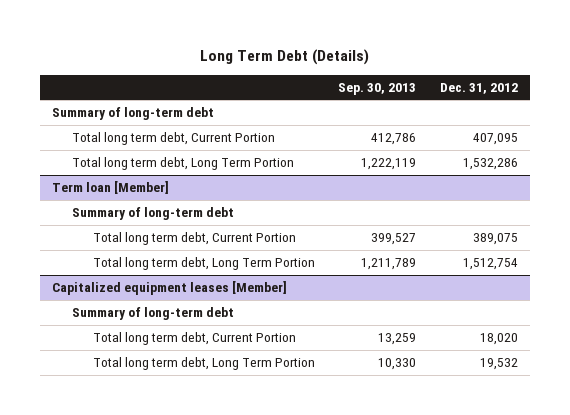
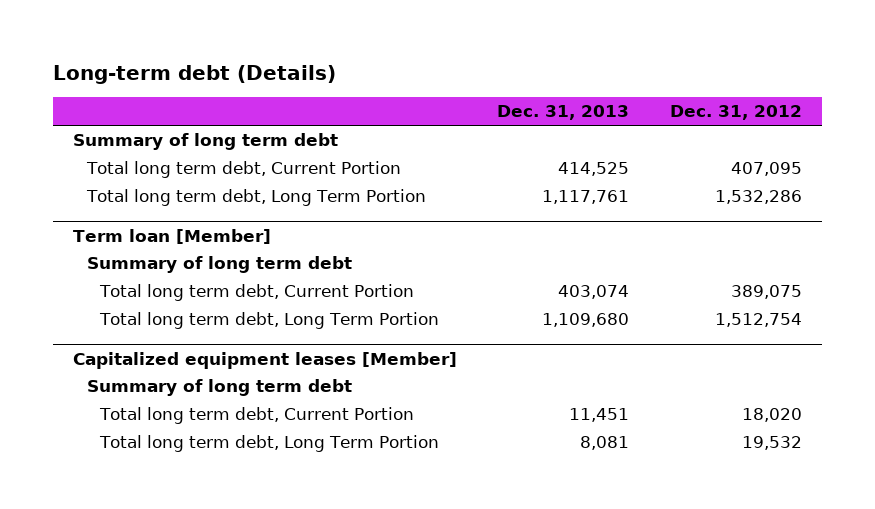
[199,48,369,65] Long Term Debt (Details) -> [52,64,336,84] Long-term debt (Details)
[338,82,417,95] Sep. 30, 2013 -> none
none -> [497,105,630,121] Dec. 31, 2013
[51,107,214,121] Summary of long-term debt -> [73,133,339,151] Summary of long term debt
[72,207,235,221] Summary of long-term debt -> [86,256,352,274] Summary of long term debt
[72,307,235,321] Summary of long-term debt -> [86,379,352,397] Summary of long term debt

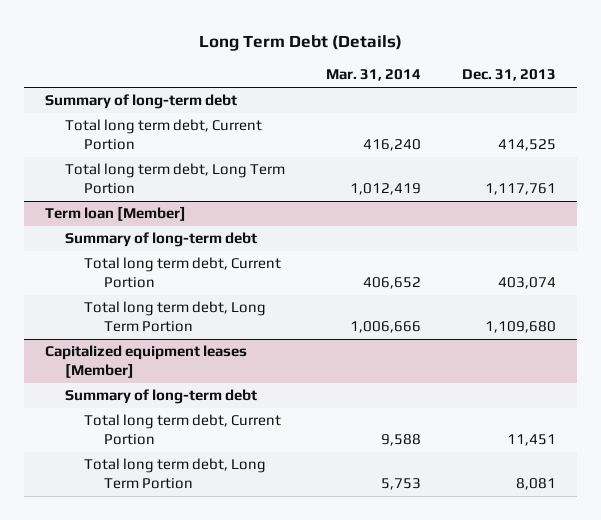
[52,64,336,84] Long-term debt (Details) -> [198,35,402,52] Long Term Debt (Details)
[669,105,802,121] Dec. 31, 2012 -> none
none -> [325,69,421,82] Mar. 31, 2014
[73,133,339,151] Summary of long term debt -> [44,94,237,110] Summary of long-term debt
[86,256,352,274] Summary of long term debt -> [64,232,257,248] Summary of long-term debt
[86,379,352,397] Summary of long term debt -> [64,389,257,405] Summary of long-term debt

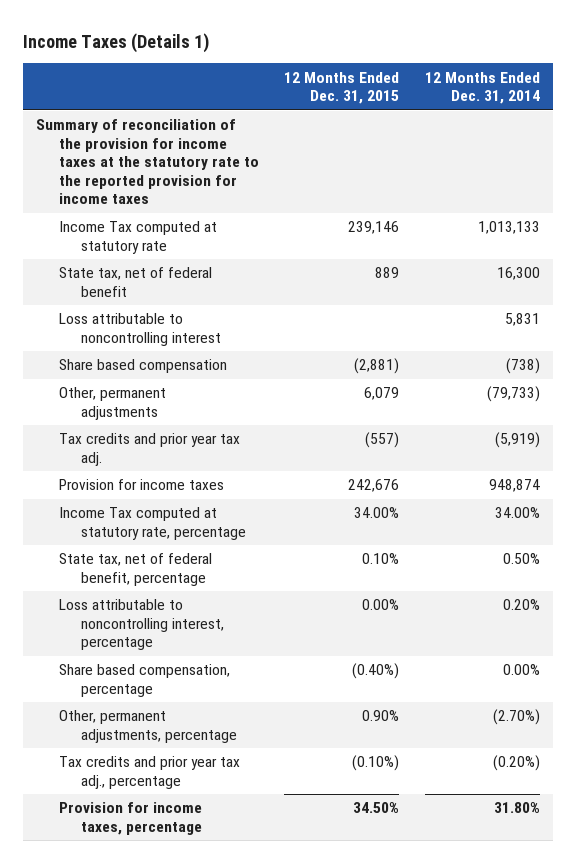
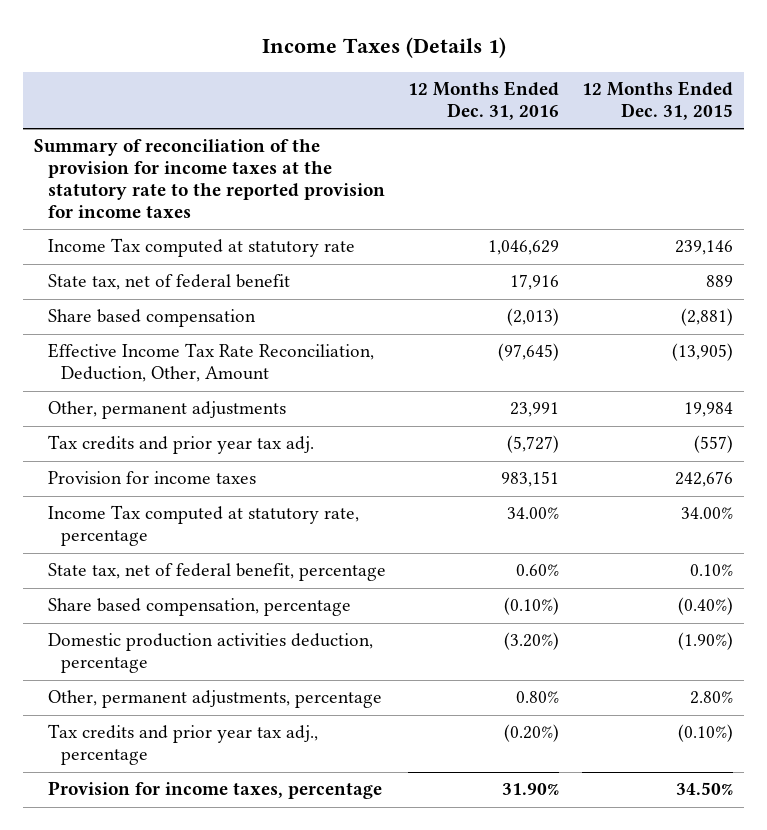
[424,71,540,105] 12 Months Ended Dec. 31, 2014 -> none
none -> [408,81,560,121] 12 Months Ended Dec. 31, 2016
[58,313,222,346] Loss attributable to noncontrolling interest -> none
none -> [47,343,374,383] Effective Income Tax Rate Reconciliation, Deduction, Other, Amount
[364,387,400,401] 6,079 -> [683,402,733,418] 19,984
[58,599,225,651] Loss attributable to noncontrolling interest, percentage -> none
none -> [47,633,373,674] Domestic production activities deduction, percentage
[362,710,400,722] 0.90% -> [689,691,733,705] 2.80%

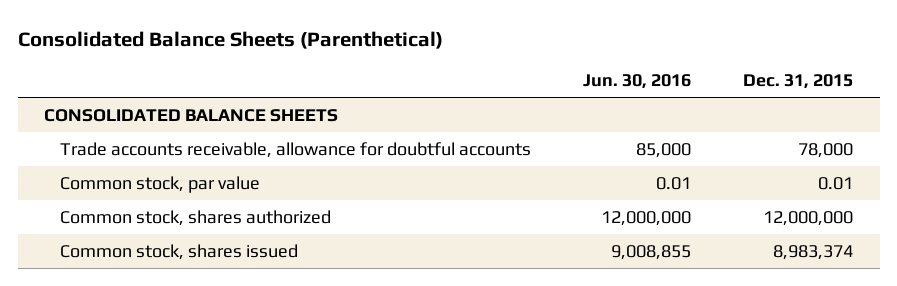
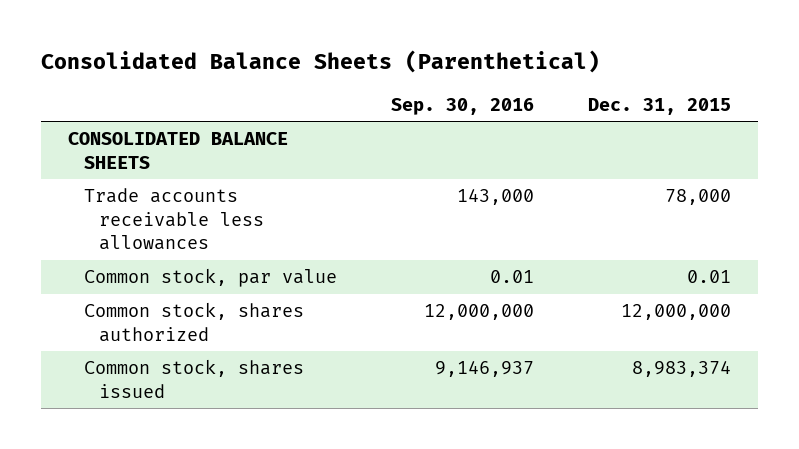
[583,74,692,90] Jun. 30, 2016 -> none
none -> [390,97,534,115] Sep. 30, 2016
[59,141,531,158] Trade accounts receivable, allowance for doubtful accounts -> [83,188,264,251] Trade accounts receivable less allowances

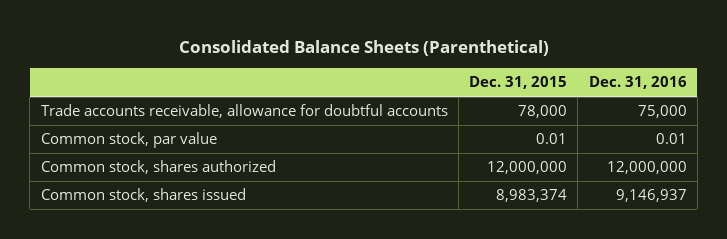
[390,97,534,115] Sep. 30, 2016 -> none
none -> [588,76,687,90] Dec. 31, 2016
[68,132,289,169] CONSOLIDATED BALANCE SHEETS -> none
[83,188,264,251] Trade accounts receivable less allowances -> [40,104,448,119] Trade accounts receivable, allowance for doubtful accounts

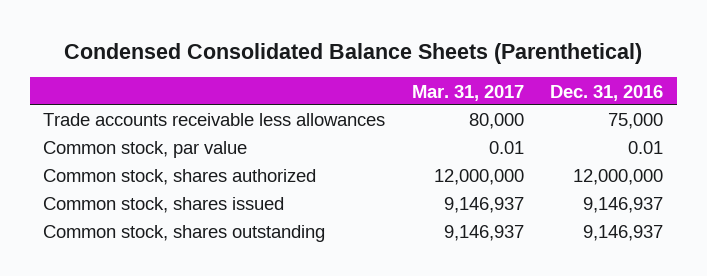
[178,40,549,57] Consolidated Balance Sheets (Parenthetical) -> [64,42,643,64] Condensed Consolidated Balance Sheets (Parenthetical)
[469,76,568,90] Dec. 31, 2015 -> none
none -> [411,84,524,101] Mar. 31, 2017
[40,104,448,119] Trade accounts receivable, allowance for doubtful accounts -> [43,113,386,127] Trade accounts receivable less allowances
none -> [43,225,326,243] Common stock, shares outstanding

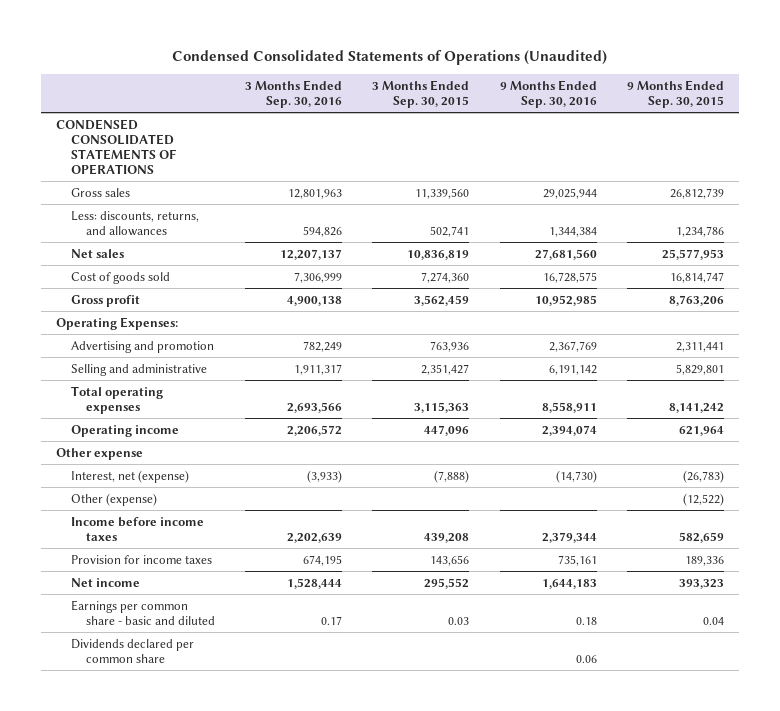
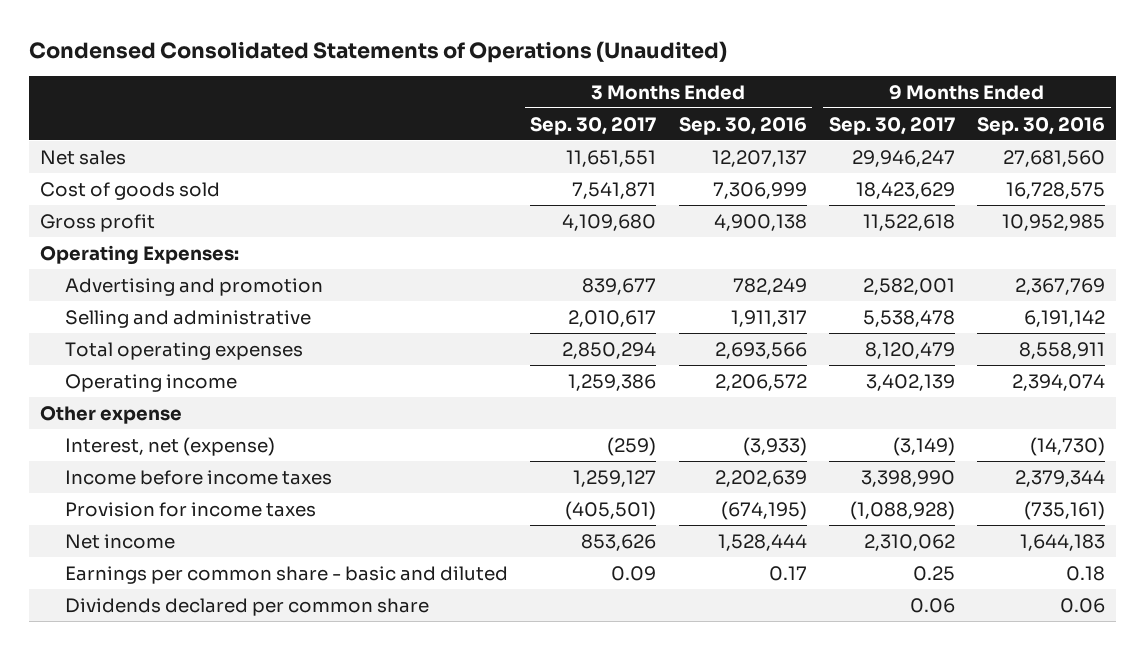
[372,79,470,108] 3 Months Ended Sep. 30, 2015 -> none
[626,79,724,108] 9 Months Ended Sep. 30, 2015 -> none
none -> [530,116,657,135] Sep. 30, 2017
none -> [828,116,955,135] Sep. 30, 2017
[55,118,176,175] CONDENSED CONSOLIDATED STATEMENTS OF OPERATIONS -> none
[70,187,130,197] Gross sales -> none
[70,210,199,236] Less: discounts, returns, and allowances -> none
[70,492,157,506] Other (expense) -> none
[303,554,343,566] 674,195 -> [720,500,807,520] (674,195)
[557,554,597,566] 735,161 -> [1024,500,1106,520] (735,161)

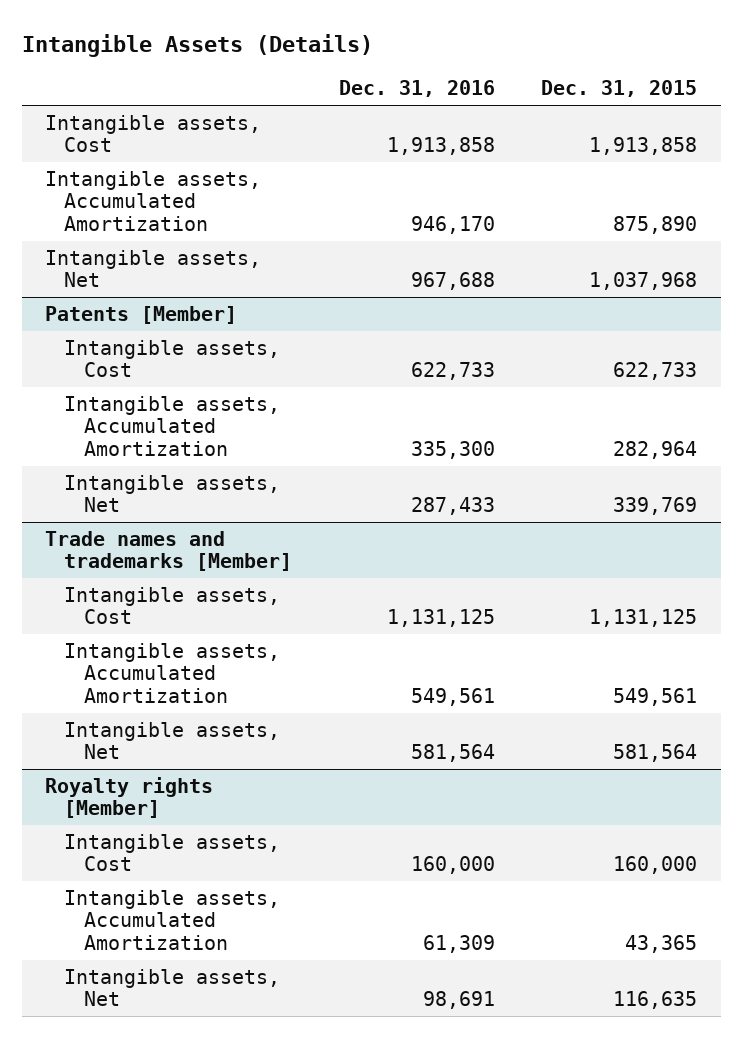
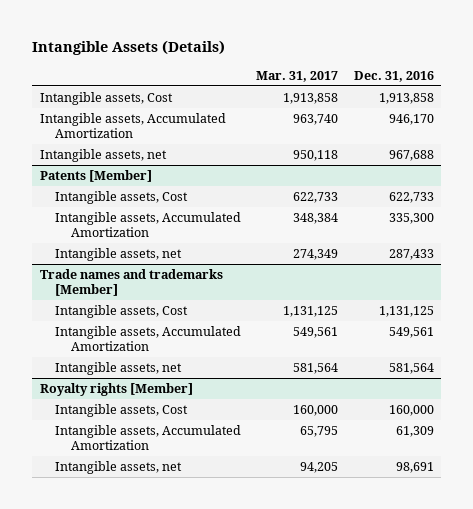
[541,80,698,98] Dec. 31, 2015 -> none
none -> [256,70,339,82] Mar. 31, 2017
[45,250,262,288] Intangible assets, Net -> [39,149,167,163] Intangible assets, net
[64,475,281,513] Intangible assets, Net -> [55,248,183,262] Intangible assets, net
[64,722,281,760] Intangible assets, Net -> [55,362,183,376] Intangible assets, net
[64,969,281,1007] Intangible assets, Net -> [55,461,183,475] Intangible assets, net

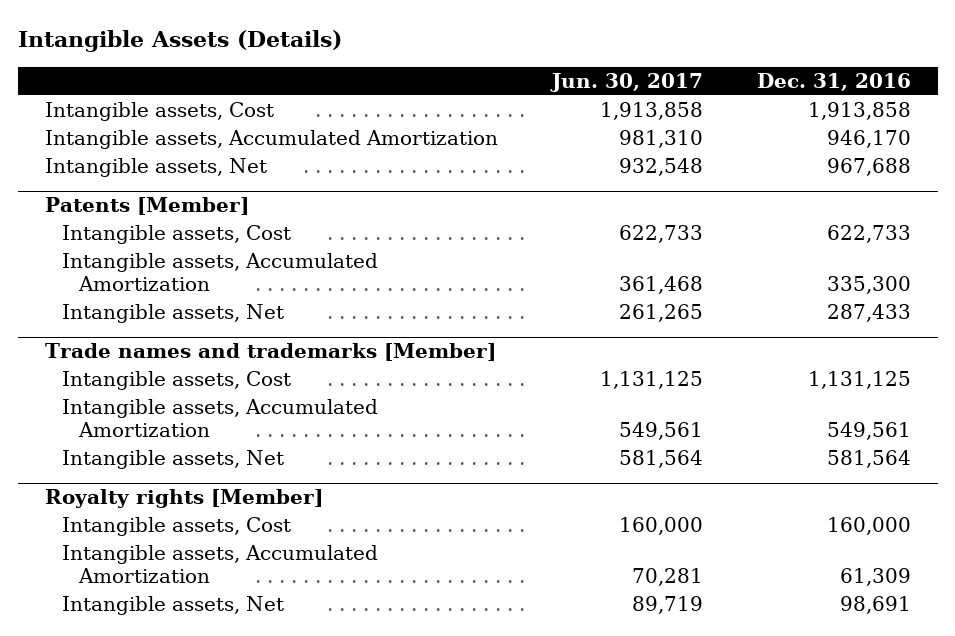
[256,70,339,82] Mar. 31, 2017 -> none
none -> [549,72,703,92] Jun. 30, 2017
[39,149,167,163] Intangible assets, net -> [44,158,267,178] Intangible assets, Net
[55,248,183,262] Intangible assets, net -> [61,304,284,324] Intangible assets, Net
[55,362,183,376] Intangible assets, net -> [61,450,284,470] Intangible assets, Net
[55,461,183,475] Intangible assets, net -> [61,596,284,616] Intangible assets, Net

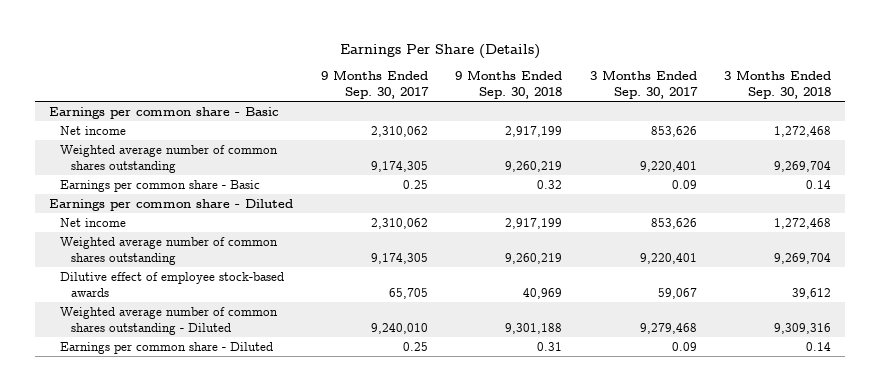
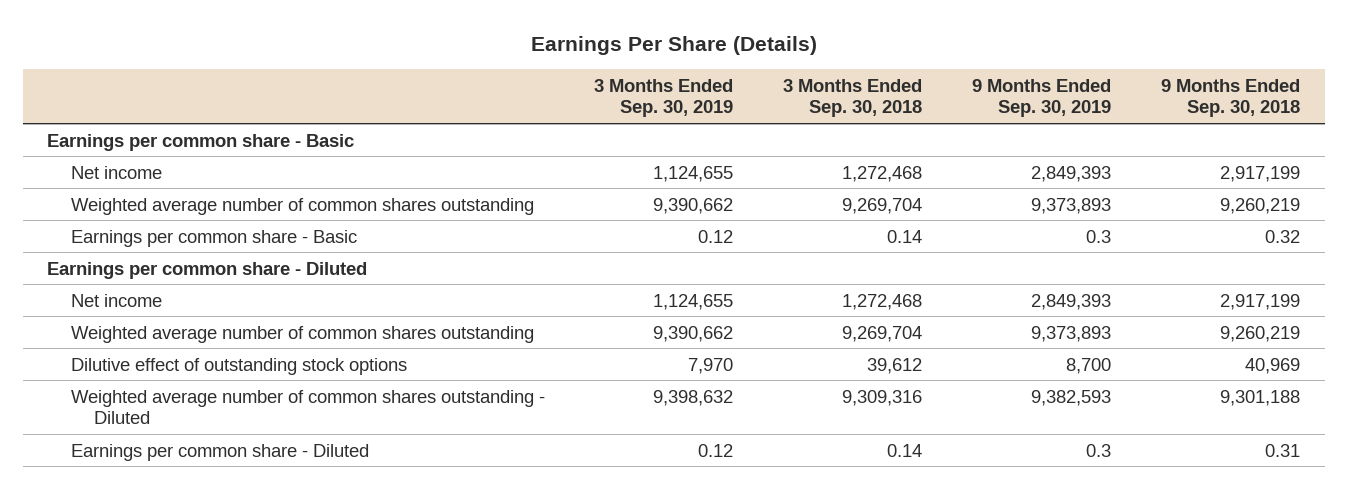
[320,70,429,100] 9 Months Ended Sep. 30, 2017 -> none
[589,70,698,100] 3 Months Ended Sep. 30, 2017 -> none
none -> [594,78,734,118] 3 Months Ended Sep. 30, 2019
none -> [971,78,1111,118] 9 Months Ended Sep. 30, 2019
[60,271,285,297] Dilutive effect of employee stock-based awards -> [70,357,407,375] Dilutive effect of outstanding stock options

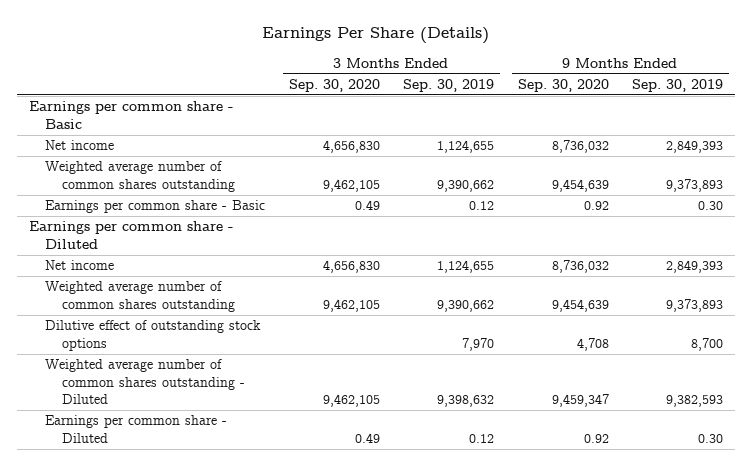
[783,78,923,118] 3 Months Ended Sep. 30, 2018 -> none
[1160,78,1300,118] 9 Months Ended Sep. 30, 2018 -> none
none -> [288,78,380,92] Sep. 30, 2020
none -> [517,78,609,92] Sep. 30, 2020
[1085,229,1111,243] 0.3 -> [698,201,724,211] 0.30
[1085,443,1111,457] 0.3 -> [698,433,724,443] 0.30

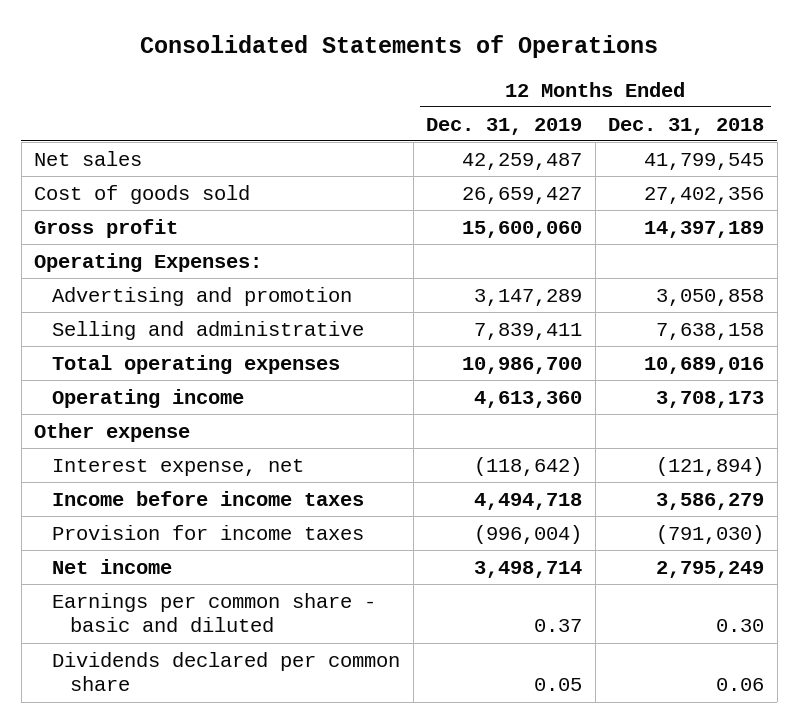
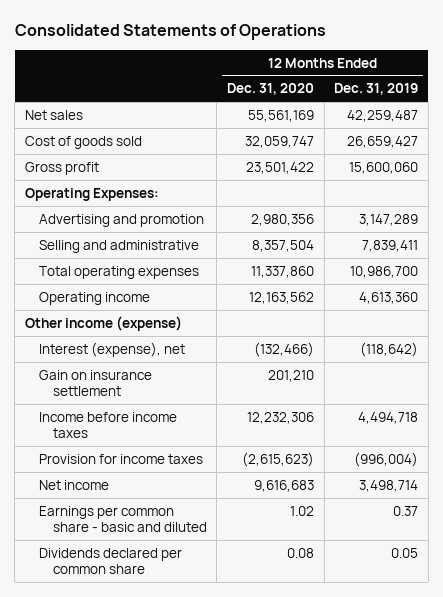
[608,117,765,135] Dec. 31, 2018 -> none
none -> [227,83,315,96] Dec. 31, 2020
[34,422,191,442] Other expense -> [24,315,182,331] Other income (expense)
[51,458,304,476] Interest expense, net -> [38,341,185,357] Interest (expense), net
none -> [38,369,152,397] Gain on insurance settlement

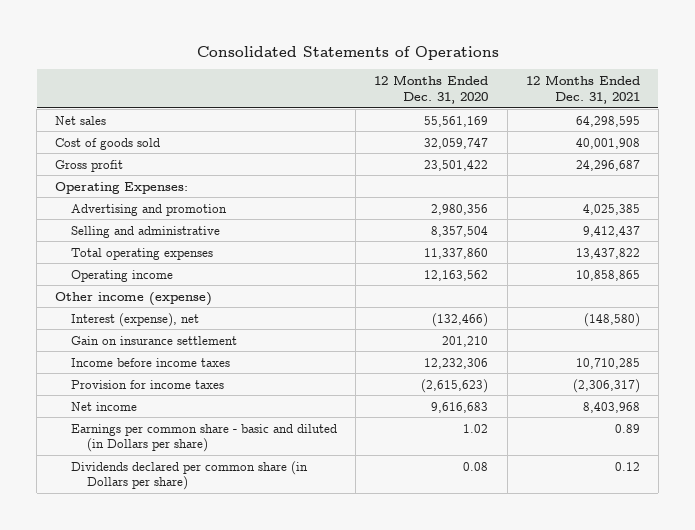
[334,83,419,96] Dec. 31, 2019 -> none
none -> [525,74,640,104] 12 Months Ended Dec. 31, 2021
[38,505,207,533] Earnings per common share - basic and diluted -> [71,423,338,453] Earnings per common share - basic and diluted (in Dollars per share)
[38,547,182,575] Dividends declared per common share -> [71,460,309,491] Dividends declared per common share (in Dollars per share)

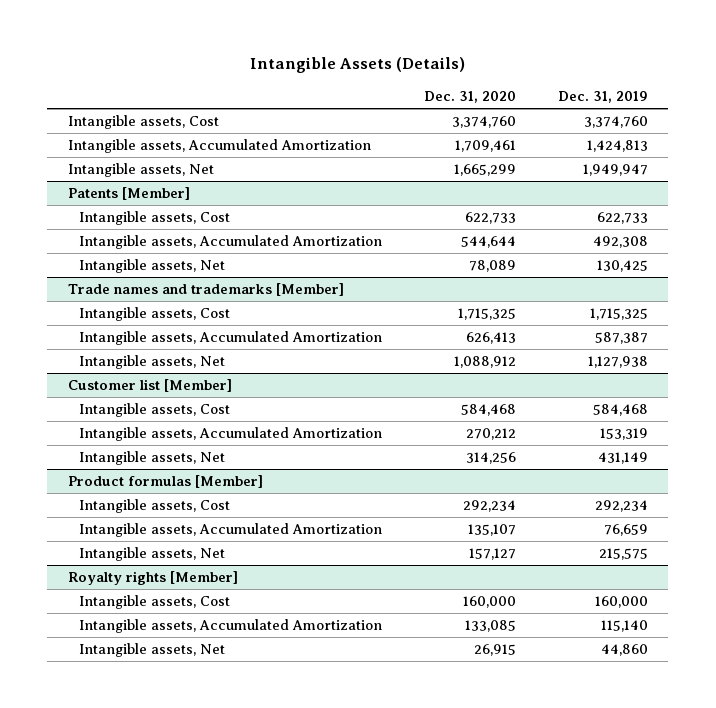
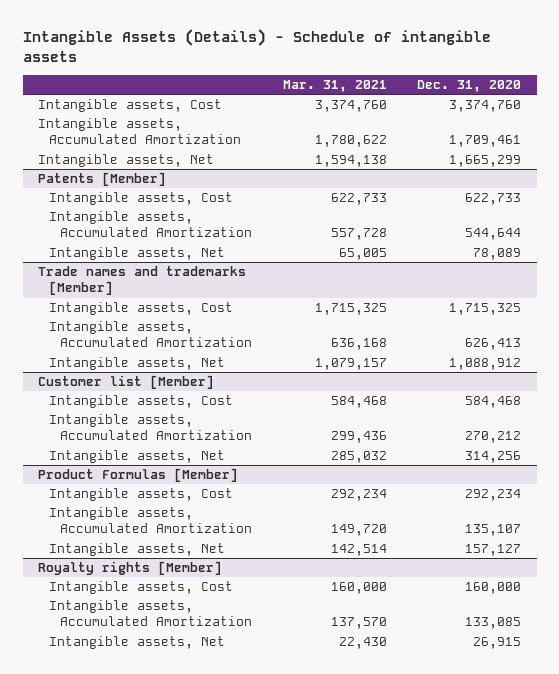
[249,57,465,74] Intangible Assets (Details) -> [22,29,491,63] Intangible Assets (Details) - Schedule of intangible assets
[557,90,648,103] Dec. 31, 2019 -> none
none -> [282,80,387,93] Mar. 31, 2021
[67,475,263,489] Product formulas [Member] -> [37,468,238,483] Product Formulas [Member]

